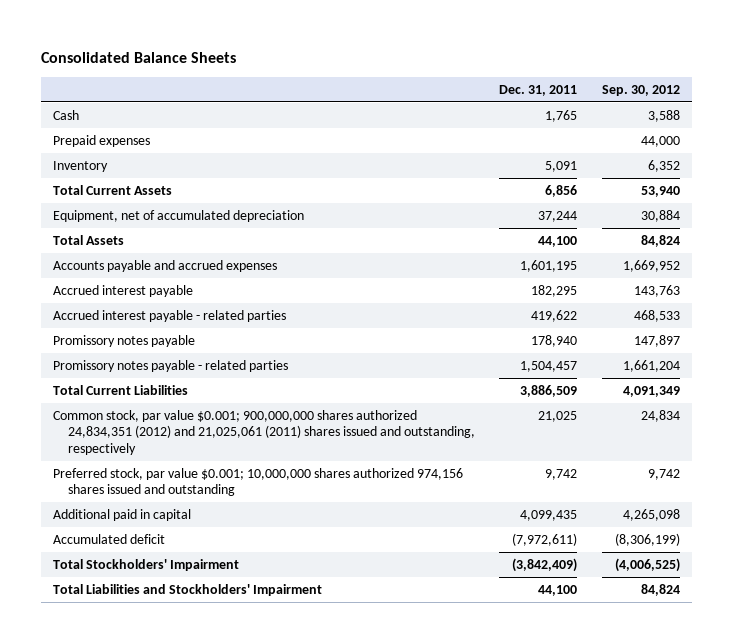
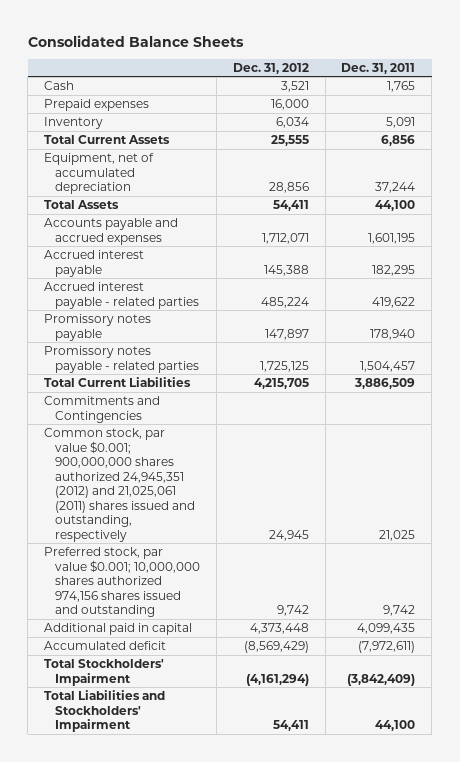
[601,85,680,97] Sep. 30, 2012 -> none
none -> [232,62,309,74] Dec. 31, 2012
none -> [44,396,161,423] Commitments and Contingencies
[53,410,475,455] Common stock, par value $0.001; 900,000,000 shares authorized 24,834,351 (2012) and 21,025,061 (2011) shares issued and outstanding, respectively -> [44,428,196,542] Common stock, par value $0.001; 900,000,000 shares authorized 24,945,351 (2012) and 21,025,061 (2011) shares issued and outstanding, respectively

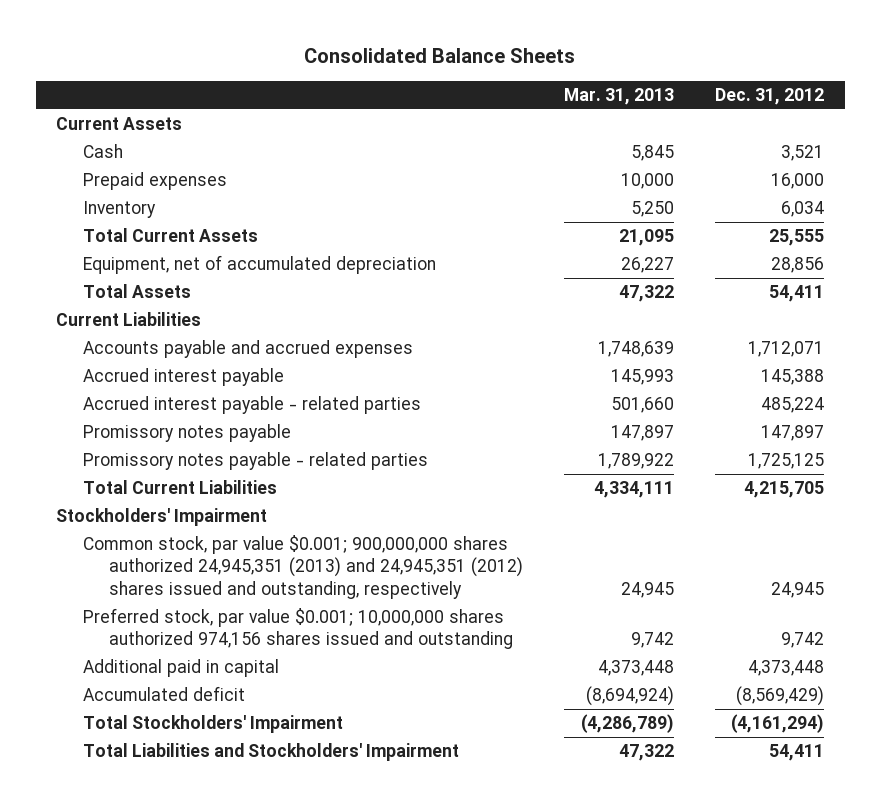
[341,62,416,74] Dec. 31, 2011 -> none
none -> [564,87,675,105] Mar. 31, 2013
none -> [56,117,183,131] Current Assets
none -> [56,312,202,327] Current Liabilities
[44,396,161,423] Commitments and Contingencies -> none
none -> [56,508,268,527] Stockholders' Impairment
[44,428,196,542] Common stock, par value $0.001; 900,000,000 shares authorized 24,945,351 (2012) and 21,025,061 (2011) shares issued and outstanding, respectively -> [82,535,523,599] Common stock, par value $0.001; 900,000,000 shares authorized 24,945,351 (2013) and 24,945,351 (2012) shares issued and outstanding, respectively

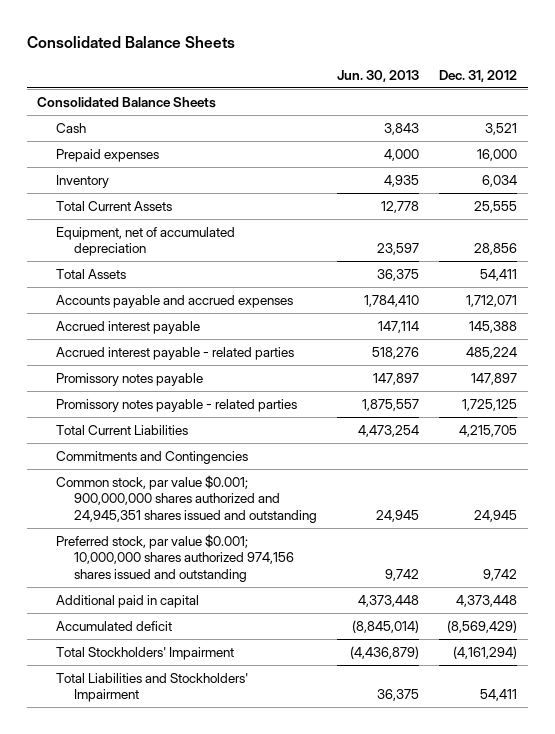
[564,87,675,105] Mar. 31, 2013 -> none
none -> [337,69,420,82] Jun. 30, 2013
[56,117,183,131] Current Assets -> none
none -> [37,96,217,108] Consolidated Balance Sheets
[56,312,202,327] Current Liabilities -> none
[56,508,268,527] Stockholders' Impairment -> none
none -> [55,450,248,464] Commitments and Contingencies
[82,535,523,599] Common stock, par value $0.001; 900,000,000 shares authorized 24,945,351 (2013) and 24,945,351 (2012) shares issued and outstanding, respectively -> [55,474,318,523] Common stock, par value $0.001; 900,000,000 shares authorized and 24,945,351 shares issued and outstanding

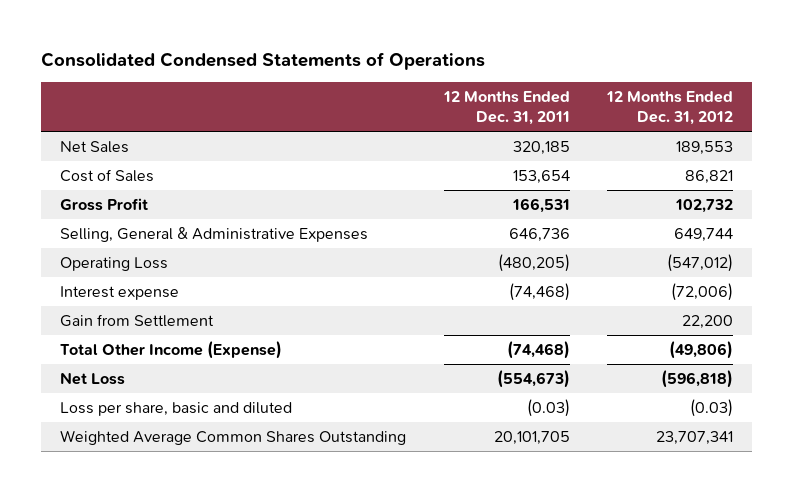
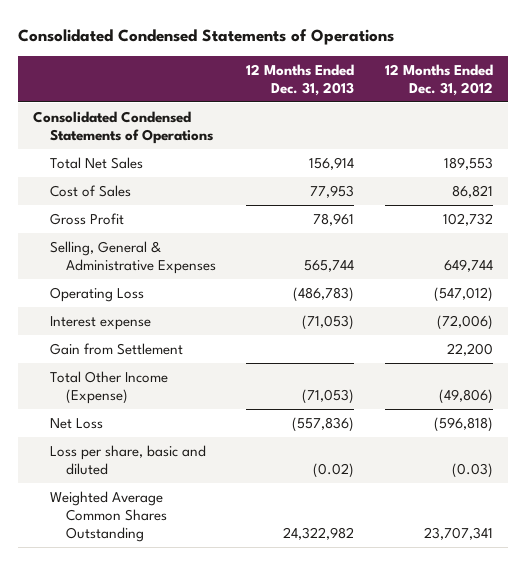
[442,90,570,126] 12 Months Ended Dec. 31, 2011 -> none
none -> [246,63,355,96] 12 Months Ended Dec. 31, 2013
none -> [33,111,213,144] Consolidated Condensed Statements of Operations
[60,140,130,153] Net Sales -> [49,157,143,170] Total Net Sales

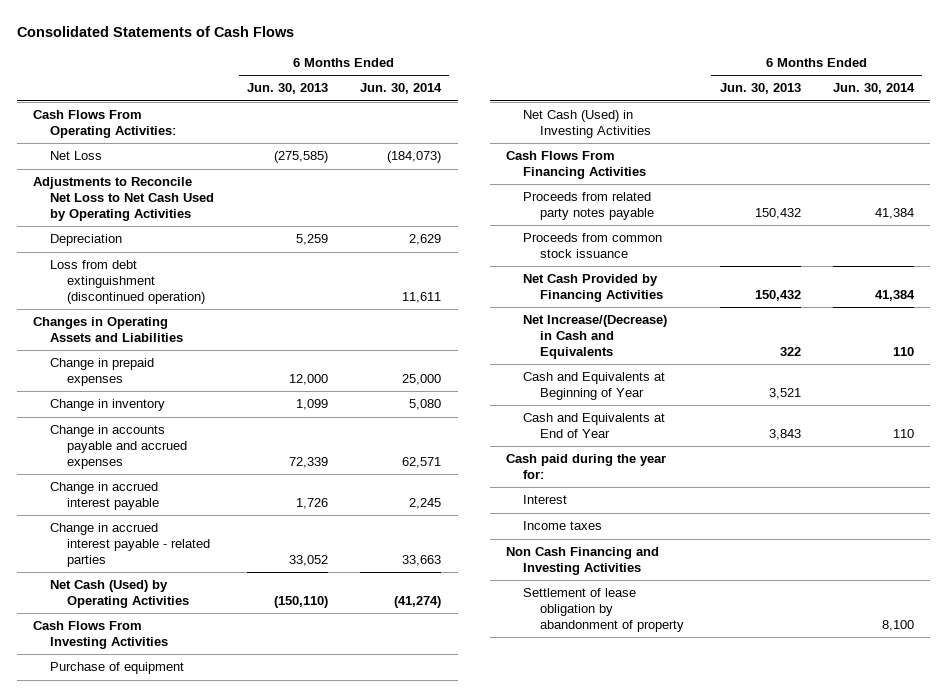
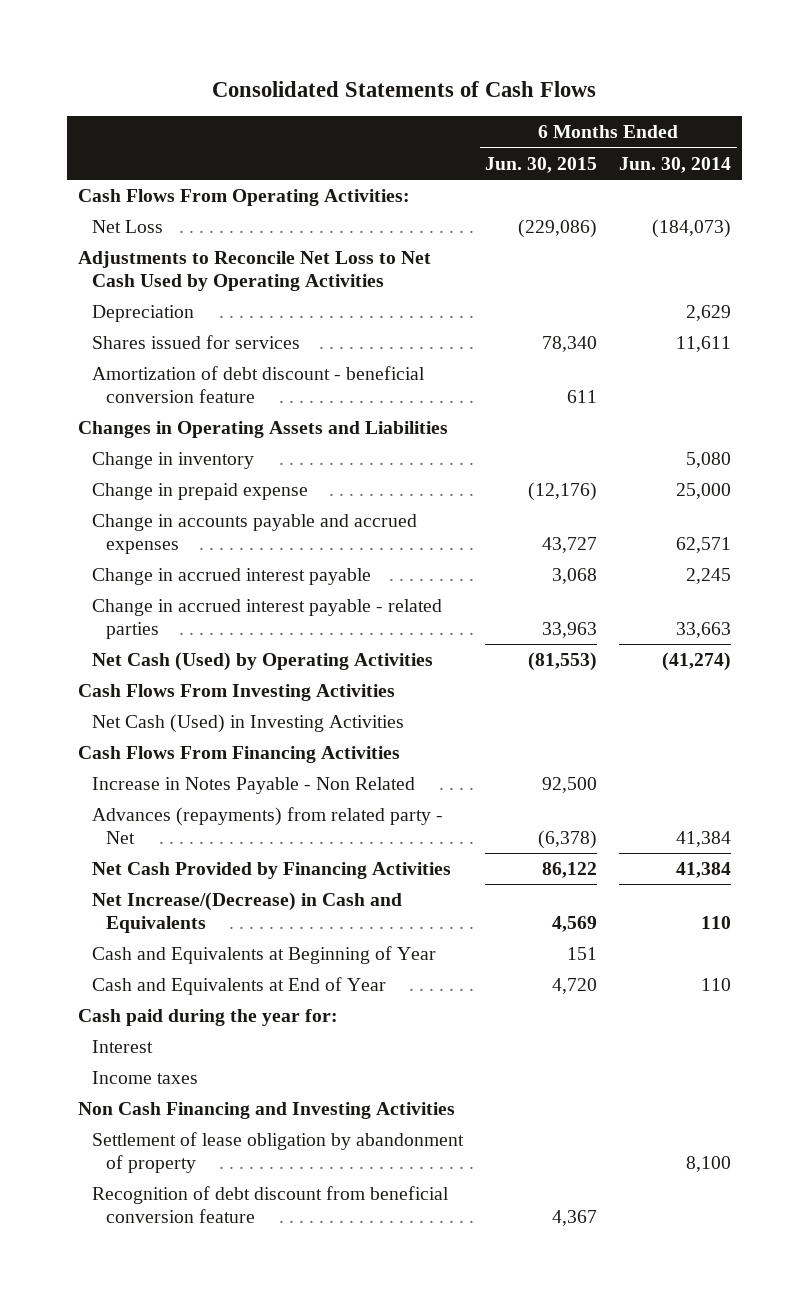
[246,83,328,95] Jun. 30, 2013 -> none
none -> [485,156,598,173] Jun. 30, 2015
[50,260,206,304] Loss from debt extinguishment (discontinued operation) -> [92,335,301,350] Shares issued for services
none -> [92,366,426,404] Amortization of debt discount - beneficial conversion feature
[50,358,155,387] Change in prepaid expenses -> none
none -> [92,483,309,501] Change in prepaid expense
[50,662,185,675] Purchase of equipment -> none
[522,233,662,259] Proceeds from common stock issuance -> none
none -> [92,777,416,795] Increase in Notes Payable - Non Related
[522,192,655,221] Proceeds from related party notes payable -> [92,807,444,845] Advances (repayments) from related party - Net
none -> [92,1186,450,1224] Recognition of debt discount from beneficial conversion feature

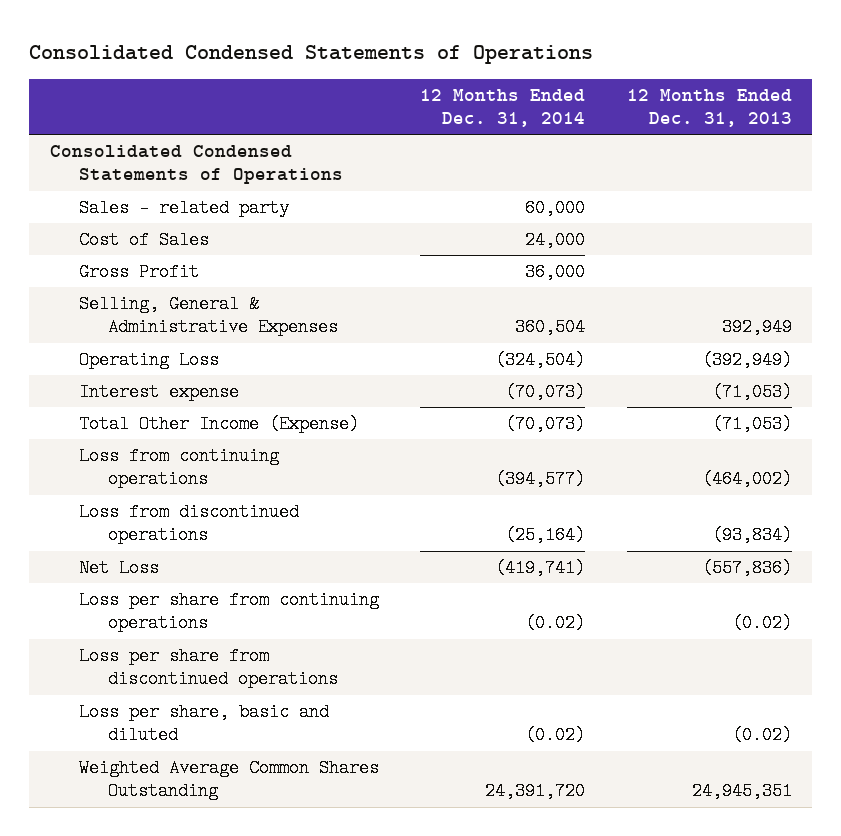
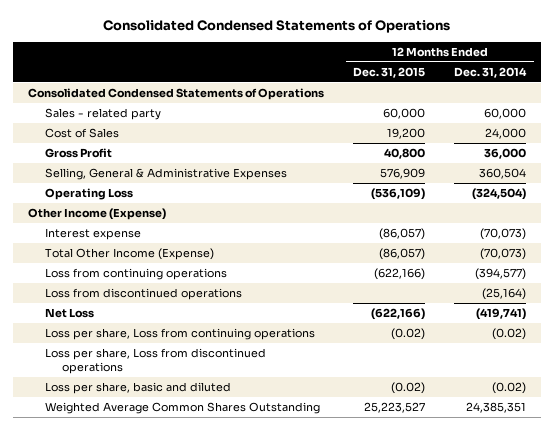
[626,88,792,128] 12 Months Ended Dec. 31, 2013 -> none
none -> [353,66,426,78] Dec. 31, 2015
none -> [27,208,166,221] Other Income (Expense)
[78,591,379,633] Loss per share from continuing operations -> [45,328,316,341] Loss per share, Loss from continuing operations
[78,647,338,689] Loss per share from discontinued operations -> [45,348,267,374] Loss per share, Loss from discontinued operations
[485,782,586,801] 24,391,720 -> [466,402,527,414] 24,385,351

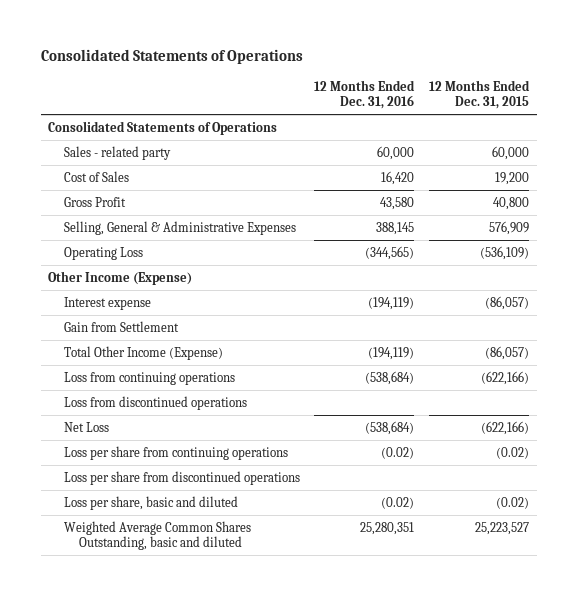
[103,20,451,34] Consolidated Condensed Statements of Operations -> [40,48,303,64] Consolidated Statements of Operations
[454,66,528,78] Dec. 31, 2014 -> none
none -> [314,79,416,109] 12 Months Ended Dec. 31, 2016
[27,88,324,101] Consolidated Condensed Statements of Operations -> [48,121,278,136] Consolidated Statements of Operations
none -> [63,321,179,333] Gain from Settlement
[45,328,316,341] Loss per share, Loss from continuing operations -> [63,446,288,461] Loss per share from continuing operations
[45,348,267,374] Loss per share, Loss from discontinued operations -> [63,471,300,486] Loss per share from discontinued operations
[45,402,321,415] Weighted Average Common Shares Outstanding -> [63,521,251,550] Weighted Average Common Shares Outstanding, basic and diluted

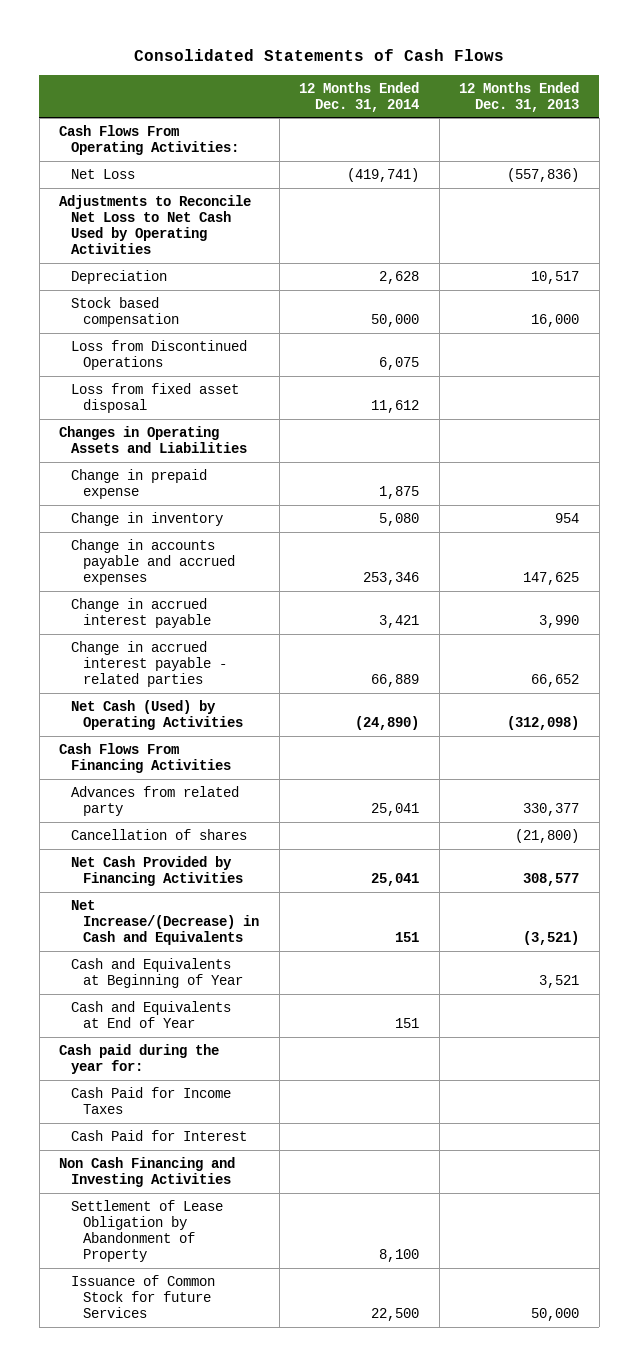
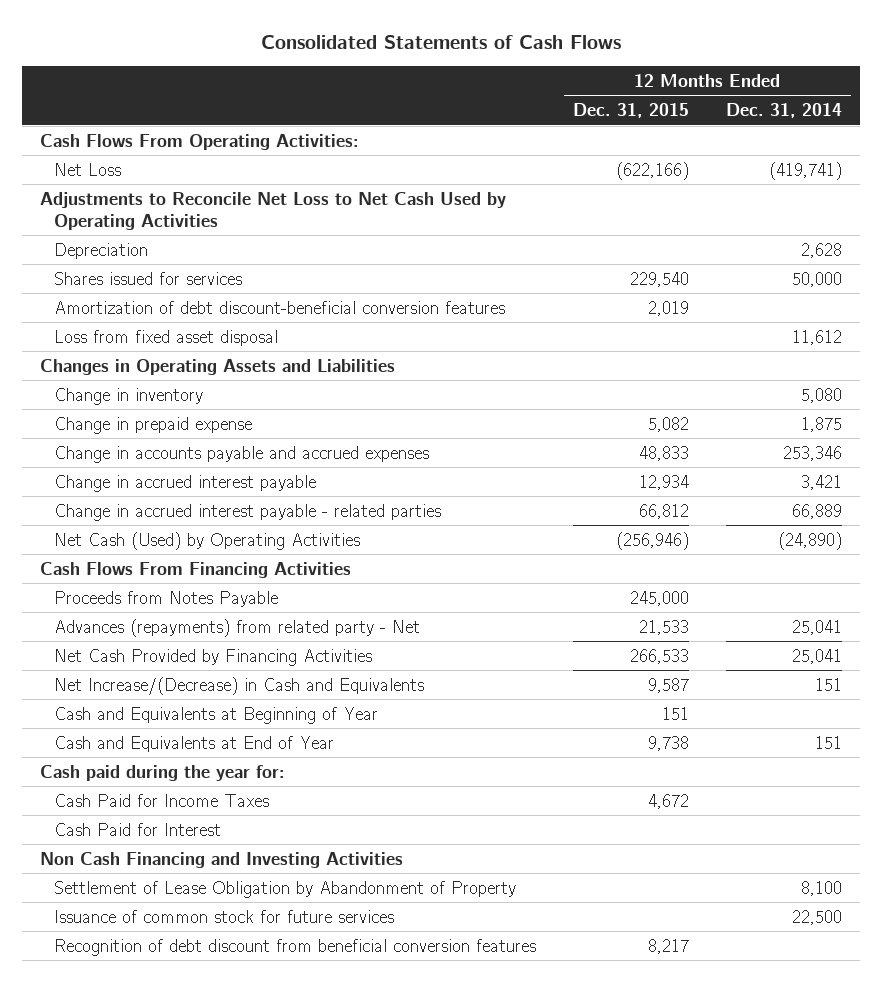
[459,81,580,112] 12 Months Ended Dec. 31, 2013 -> none
none -> [573,103,690,119] Dec. 31, 2015
[71,296,180,327] Stock based compensation -> none
[71,339,248,370] Loss from Discontinued Operations -> none
none -> [54,271,243,285] Shares issued for services
none -> [54,300,506,314] Amortization of debt discount-beneficial conversion features
[71,468,208,499] Change in prepaid expense -> [54,416,253,434] Change in prepaid expense
[71,828,248,840] Cancellation of shares -> none
none -> [54,590,279,607] Proceeds from Notes Payable
[71,785,240,816] Advances from related party -> [54,618,421,637] Advances (repayments) from related party - Net
[71,1274,216,1318] Issuance of Common Stock for future Services -> [54,909,395,923] Issuance of common stock for future services
none -> [54,938,537,956] Recognition of debt discount from beneficial conversion features

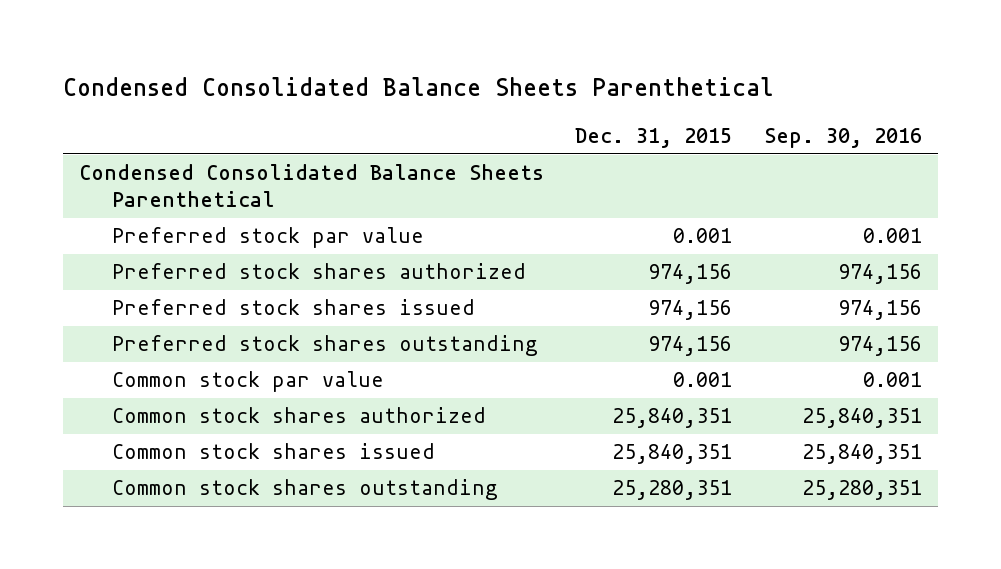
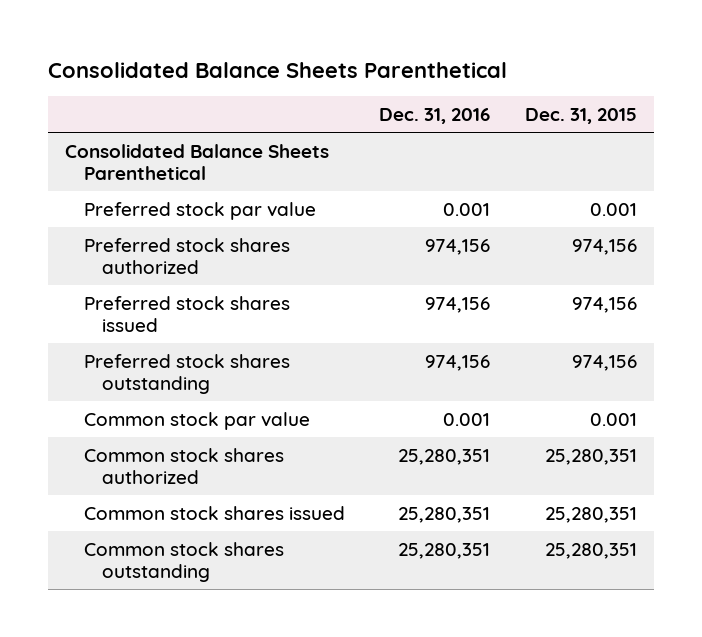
[63,77,775,97] Condensed Consolidated Balance Sheets Parenthetical -> [48,61,508,78] Consolidated Balance Sheets Parenthetical
[763,127,922,148] Sep. 30, 2016 -> none
none -> [379,108,491,125] Dec. 31, 2016
[78,164,544,208] Condensed Consolidated Balance Sheets Parenthetical -> [65,143,330,180] Consolidated Balance Sheets Parenthetical
[612,408,733,429] 25,840,351 -> [544,448,637,465] 25,280,351
[612,444,733,465] 25,840,351 -> [544,506,637,523] 25,280,351

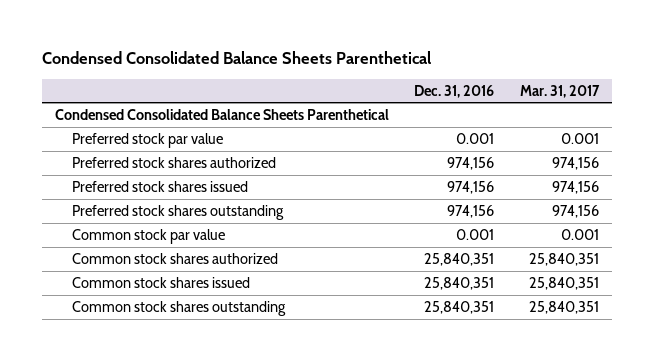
[48,61,508,78] Consolidated Balance Sheets Parenthetical -> [42,51,432,65] Condensed Consolidated Balance Sheets Parenthetical
[524,108,637,125] Dec. 31, 2015 -> none
none -> [519,84,600,98] Mar. 31, 2017
[65,143,330,180] Consolidated Balance Sheets Parenthetical -> [54,108,389,120] Condensed Consolidated Balance Sheets Parenthetical
[398,448,491,465] 25,280,351 -> [424,252,495,266] 25,840,351
[398,506,491,523] 25,280,351 -> [424,276,495,290] 25,840,351
[398,542,491,559] 25,280,351 -> [424,300,495,314] 25,840,351

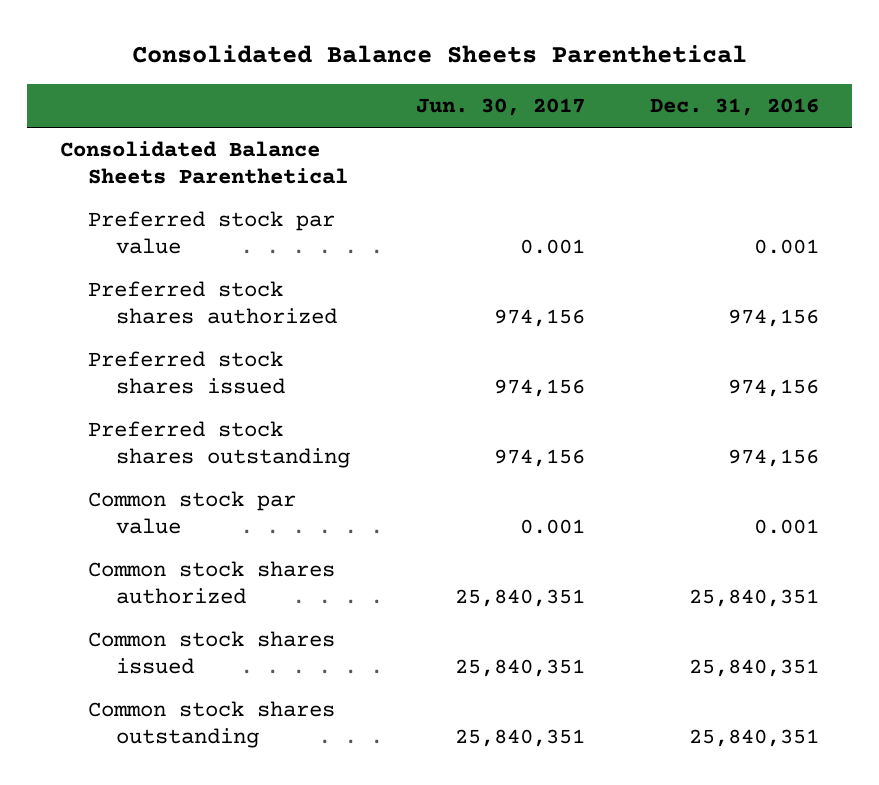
[42,51,432,65] Condensed Consolidated Balance Sheets Parenthetical -> [131,45,747,64] Consolidated Balance Sheets Parenthetical
[519,84,600,98] Mar. 31, 2017 -> none
none -> [415,98,585,117] Jun. 30, 2017
[54,108,389,120] Condensed Consolidated Balance Sheets Parenthetical -> [59,140,349,184] Consolidated Balance Sheets Parenthetical

